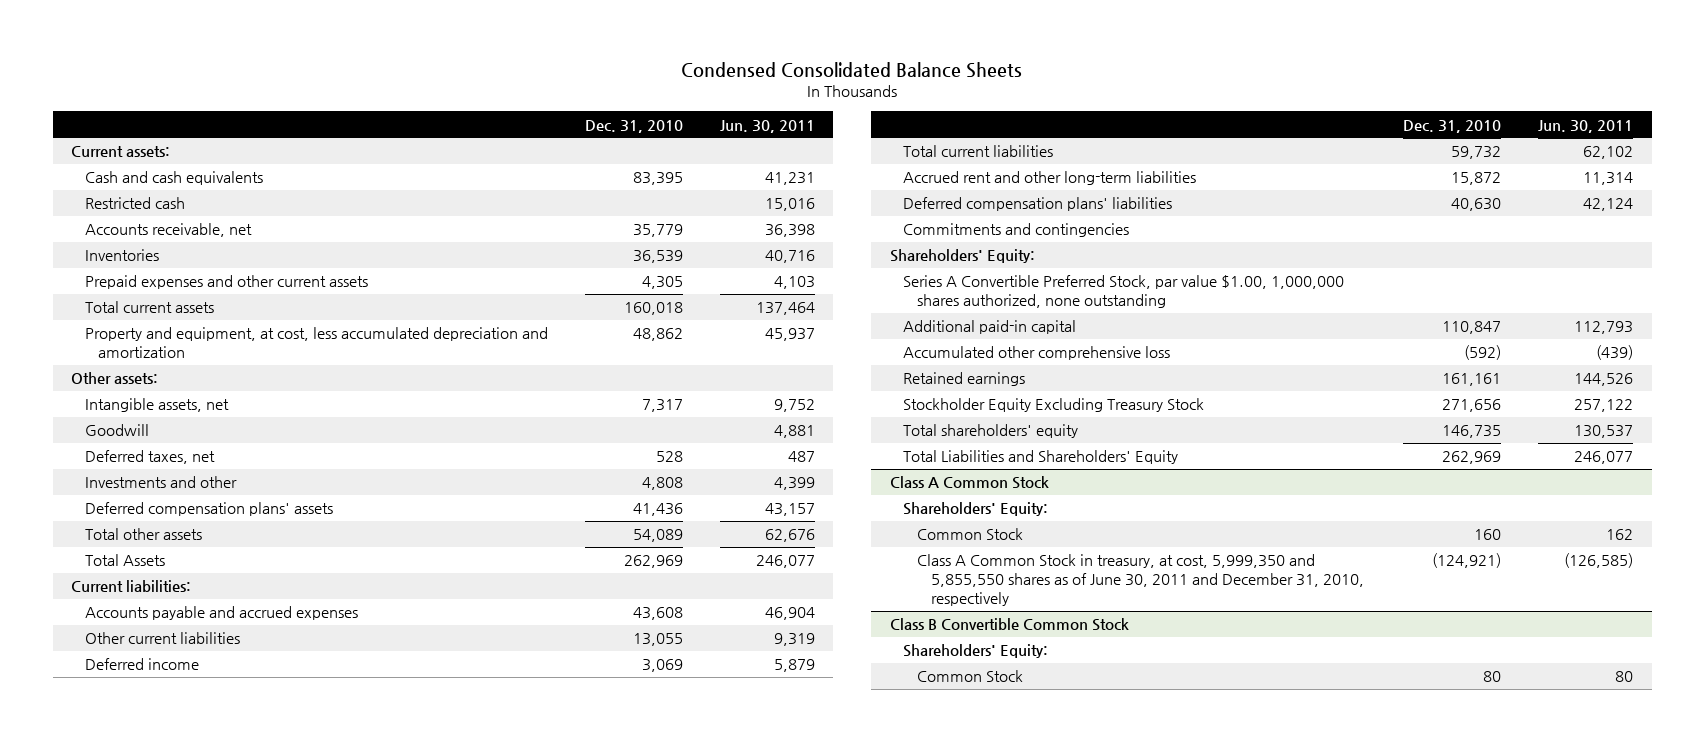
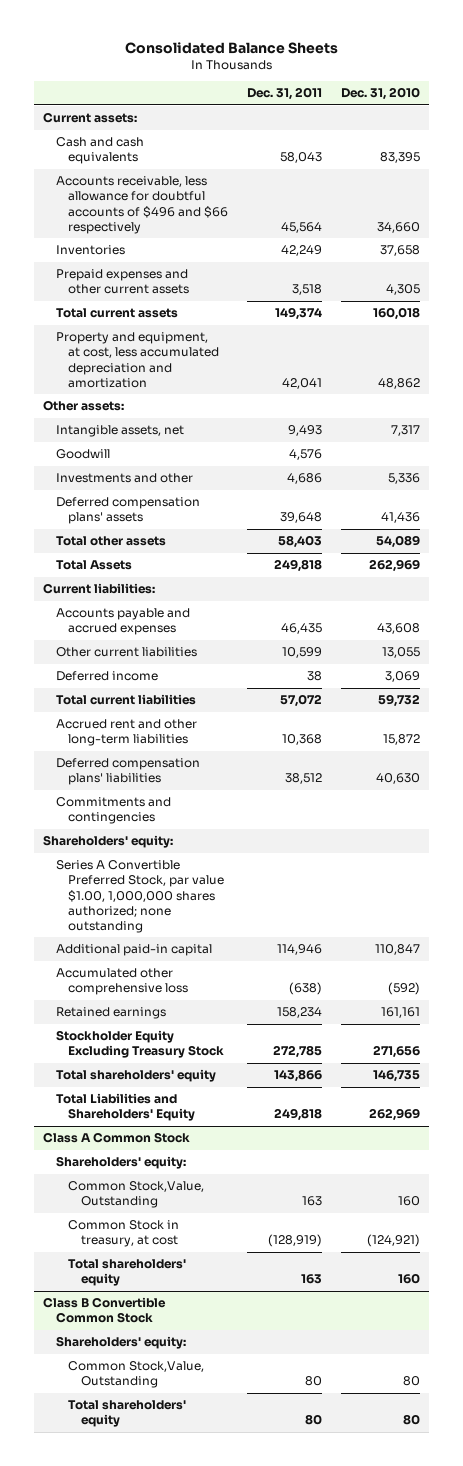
[681,61,1023,78] Condensed Consolidated Balance Sheets -> [124,41,338,54] Consolidated Balance Sheets
[719,119,815,133] Jun. 30, 2011 -> none
none -> [247,87,323,101] Dec. 31, 2011
[84,197,185,210] Restricted cash -> none
[84,223,252,238] Accounts receivable, net -> none
none -> [55,176,229,234] Accounts receivable, less allowance for doubtful accounts of $496 and $66 respectively
[632,250,683,264] 36,539 -> [379,245,420,257] 37,658
[84,450,215,465] Deferred taxes, net -> none
[641,477,683,491] 4,808 -> [387,473,420,485] 5,336
[889,249,1035,264] Shareholders' Equity: -> [43,835,174,849] Shareholders' equity:
[903,275,1345,309] Series A Convertible Preferred Stock, par value $1.00, 1,000,000 shares authorized, none outstanding -> [55,860,225,934] Series A Convertible Preferred Stock, par value $1.00, 1,000,000 shares authorized; none outstanding
[903,502,1049,517] Shareholders' Equity: -> [55,1156,186,1170] Shareholders' equity:
[916,528,1023,541] Common Stock -> [68,1181,205,1209] Common Stock,Value, Outstanding
[916,554,1364,607] Class A Common Stock in treasury, at cost, 5,999,350 and 5,855,550 shares as of June 30, 2011 and December 31, 2010, respectively -> [68,1220,180,1248] Common Stock in treasury, at cost
none -> [68,1259,187,1287] Total shareholders' equity
[903,644,1049,659] Shareholders' Equity: -> [55,1336,186,1350] Shareholders' equity:
[916,670,1023,683] Common Stock -> [68,1361,205,1389] Common Stock,Value, Outstanding
none -> [68,1400,187,1428] Total shareholders' equity

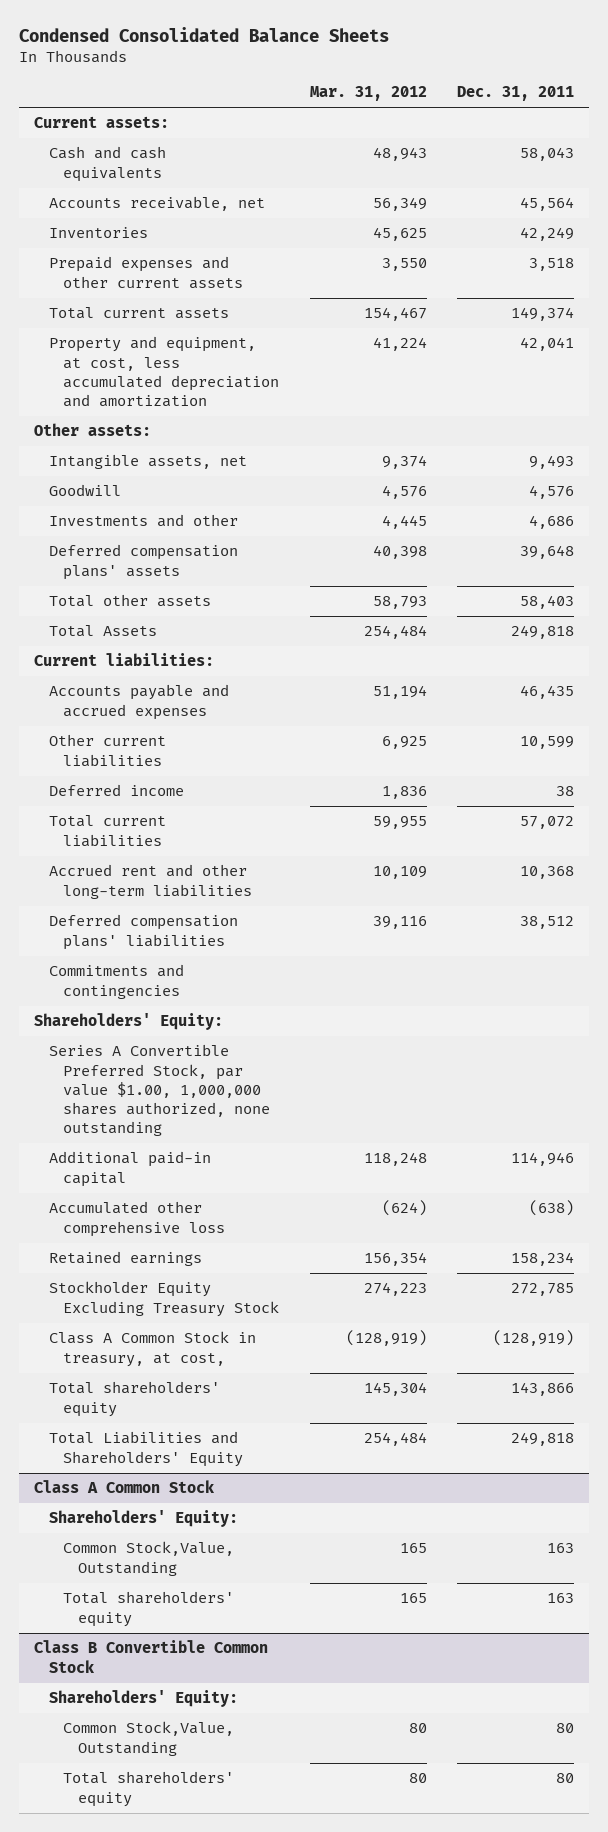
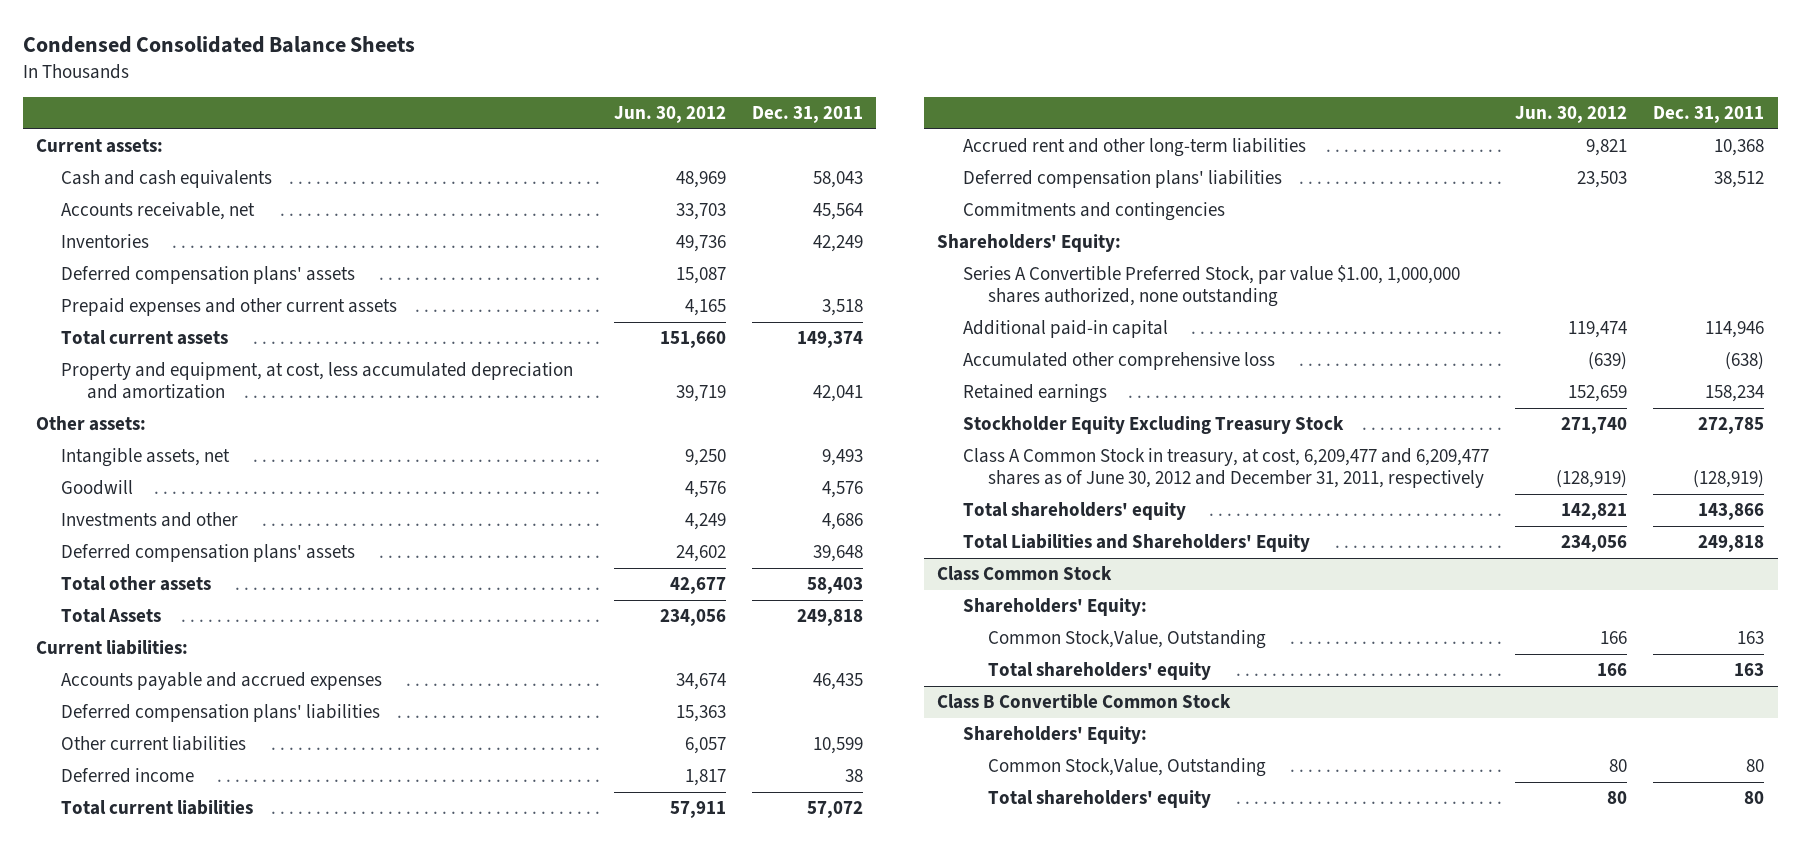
[309,86,427,102] Mar. 31, 2012 -> none
none -> [613,106,726,124] Jun. 30, 2012
none -> [61,266,356,285] Deferred compensation plans' assets
none -> [61,704,381,723] Deferred compensation plans' liabilities
[48,1331,256,1367] Class A Common Stock in treasury, at cost, -> [962,448,1489,489] Class A Common Stock in treasury, at cost, 6,209,477 and 6,209,477 shares as of June 30, 2012 and December 31, 2011, respectively
[34,1480,216,1494] Class A Common Stock -> [937,566,1113,582] Class Common Stock

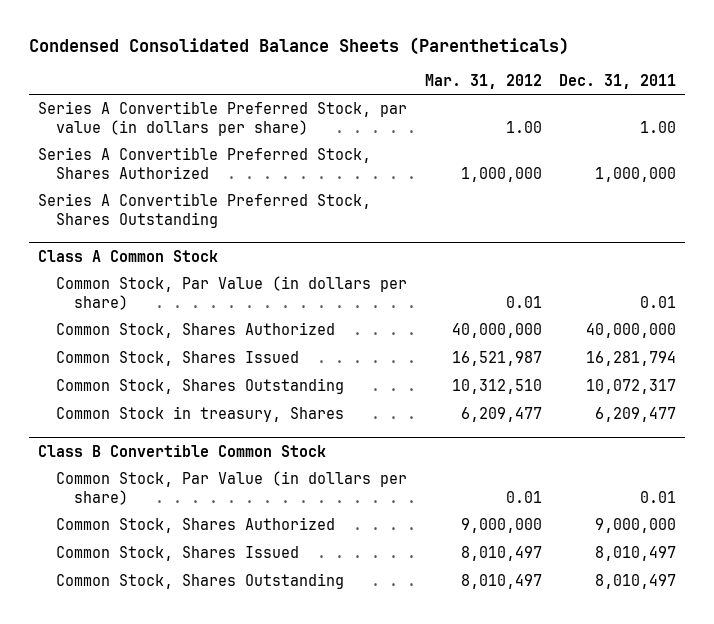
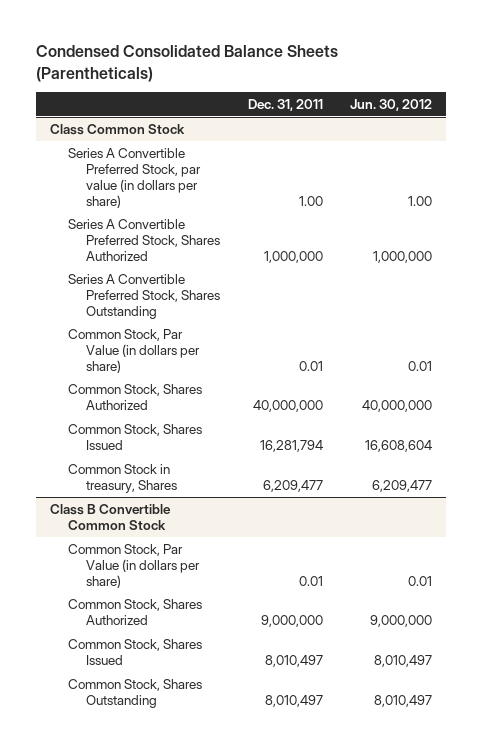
[424,73,542,89] Mar. 31, 2012 -> none
none -> [350,99,433,112] Jun. 30, 2012
none -> [49,123,185,135] Class Common Stock
[37,249,218,262] Class A Common Stock -> none
[55,378,344,395] Common Stock, Shares Outstanding -> none

